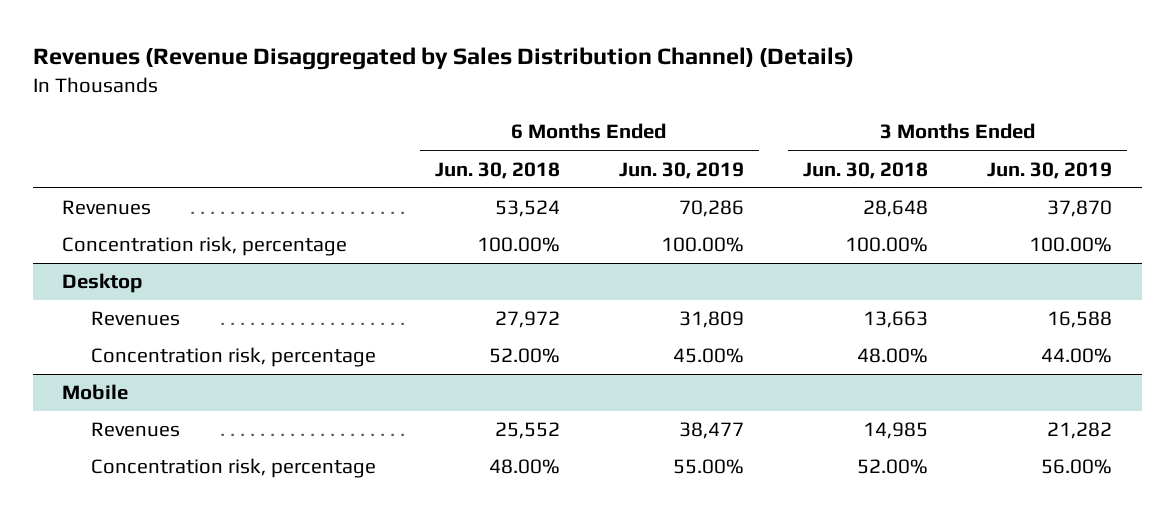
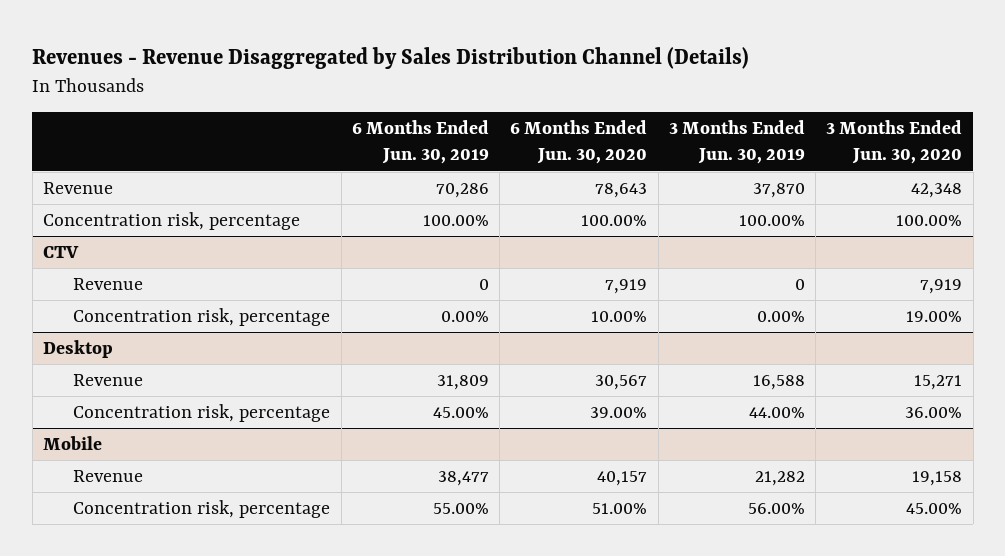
[32,47,854,71] Revenues (Revenue Disaggregated by Sales Distribution Channel) (Details) -> [32,46,750,69] Revenues - Revenue Disaggregated by Sales Distribution Channel (Details)
[434,161,560,179] Jun. 30, 2018 -> none
[803,161,929,179] Jun. 30, 2018 -> none
none -> [510,119,648,165] 6 Months Ended Jun. 30, 2020
none -> [826,119,963,165] 3 Months Ended Jun. 30, 2020
[62,200,152,216] Revenues -> [42,181,113,194] Revenue
none -> [42,245,79,258] CTV
none -> [73,277,144,290] Revenue
none -> [73,307,331,326] Concentration risk, percentage
[90,311,180,327] Revenues -> [73,373,144,386] Revenue
[90,422,180,438] Revenues -> [73,469,144,482] Revenue

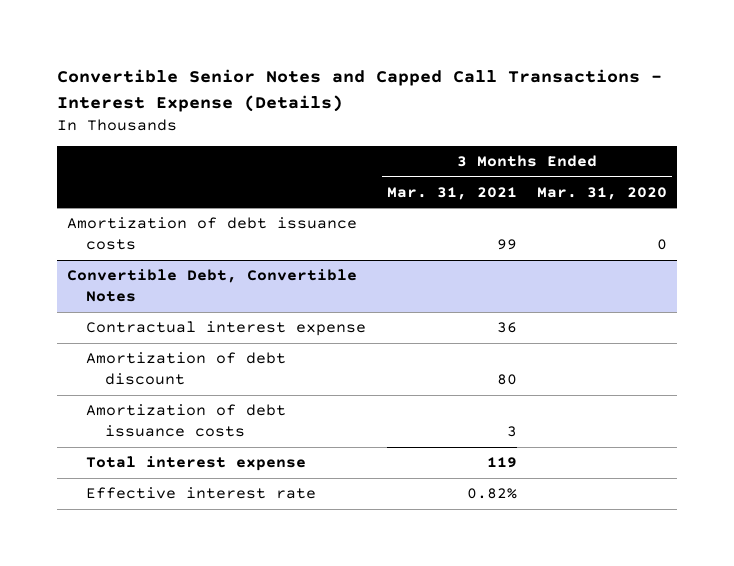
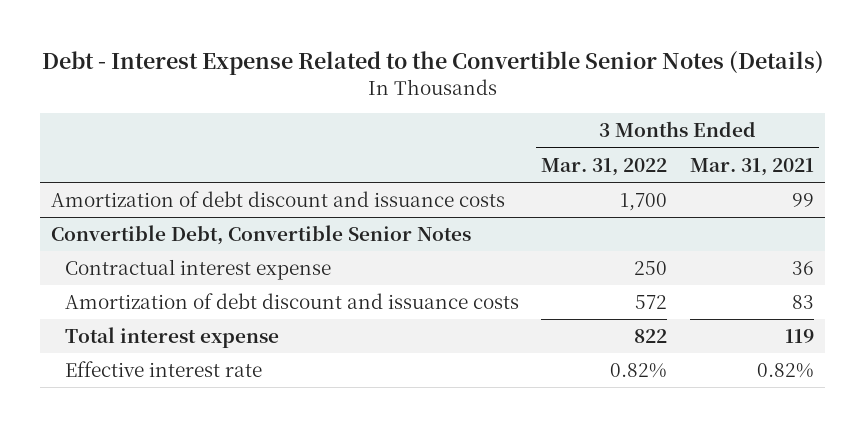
[56,69,662,112] Convertible Senior Notes and Capped Call Transactions - Interest Expense (Details) -> [41,51,824,76] Debt - Interest Expense Related to the Convertible Senior Notes (Details)
[537,186,668,200] Mar. 31, 2020 -> none
none -> [541,157,668,176] Mar. 31, 2022
[67,217,358,251] Amortization of debt issuance costs -> [51,191,506,208] Amortization of debt discount and issuance costs
[67,269,358,303] Convertible Debt, Convertible Notes -> [51,225,472,246] Convertible Debt, Convertible Senior Notes
[86,352,287,386] Amortization of debt discount -> none
[86,404,287,438] Amortization of debt issuance costs -> [65,293,520,310] Amortization of debt discount and issuance costs
[506,426,517,438] 3 -> [791,295,814,310] 83

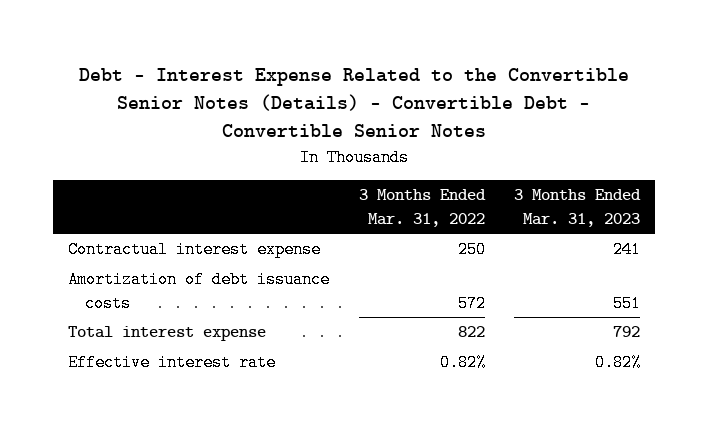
[41,51,824,76] Debt - Interest Expense Related to the Convertible Senior Notes (Details) -> [79,67,630,138] Debt - Interest Expense Related to the Convertible Senior Notes (Details) - Convertible Debt - Convertible Senior Notes
[689,157,814,176] Mar. 31, 2021 -> none
none -> [514,189,642,227] 3 Months Ended Mar. 31, 2023
[51,191,506,208] Amortization of debt discount and issuance costs -> none
[51,225,472,246] Convertible Debt, Convertible Senior Notes -> none
[65,293,520,310] Amortization of debt discount and issuance costs -> [67,271,330,313] Amortization of debt issuance costs

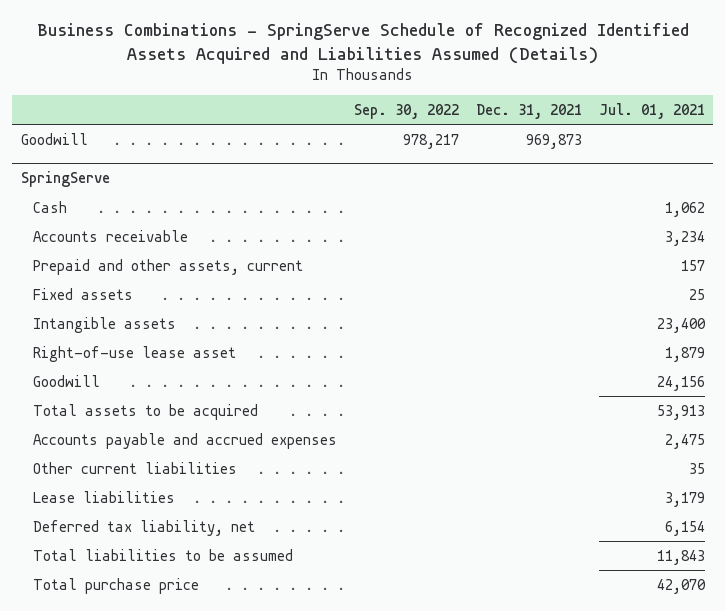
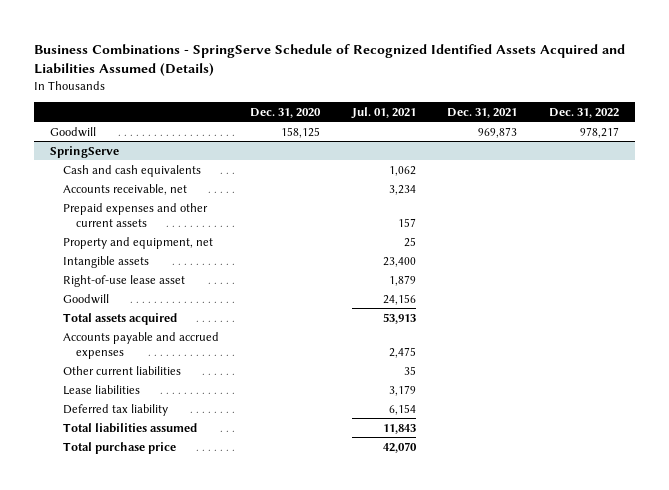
[353,104,459,120] Sep. 30, 2022 -> none
none -> [250,107,322,118] Dec. 31, 2020
none -> [548,107,619,118] Dec. 31, 2022
[32,200,67,213] Cash -> [62,164,201,177] Cash and cash equivalents
[32,229,188,242] Accounts receivable -> [62,183,187,195] Accounts receivable, net
[32,258,303,275] Prepaid and other assets, current -> [62,202,208,227] Prepaid expenses and other current assets
[32,287,133,300] Fixed assets -> [62,236,213,249] Property and equipment, net
[32,403,258,420] Total assets to be acquired -> [62,312,177,325] Total assets acquired
[32,519,255,536] Deferred tax liability, net -> [62,403,168,416] Deferred tax liability
[32,548,293,561] Total liabilities to be assumed -> [62,422,197,433] Total liabilities assumed

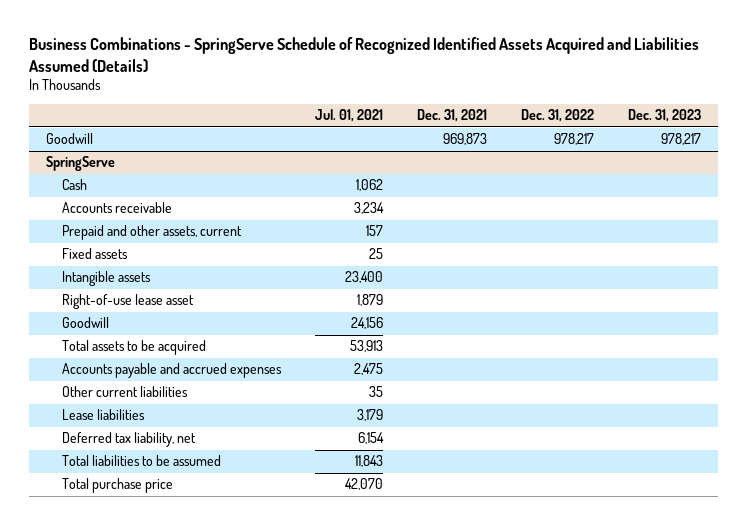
[250,107,322,118] Dec. 31, 2020 -> none
none -> [627,109,701,123] Dec. 31, 2023
[62,164,201,177] Cash and cash equivalents -> [61,179,87,191] Cash
[62,183,187,195] Accounts receivable, net -> [61,202,172,214] Accounts receivable
[62,202,208,227] Prepaid expenses and other current assets -> [61,225,242,241] Prepaid and other assets, current
[62,236,213,249] Property and equipment, net -> [61,248,128,260] Fixed assets
[62,312,177,325] Total assets acquired -> [61,340,206,356] Total assets to be acquired
[62,403,168,416] Deferred tax liability -> [61,432,196,448] Deferred tax liability, net
[62,422,197,433] Total liabilities assumed -> [61,455,221,467] Total liabilities to be assumed

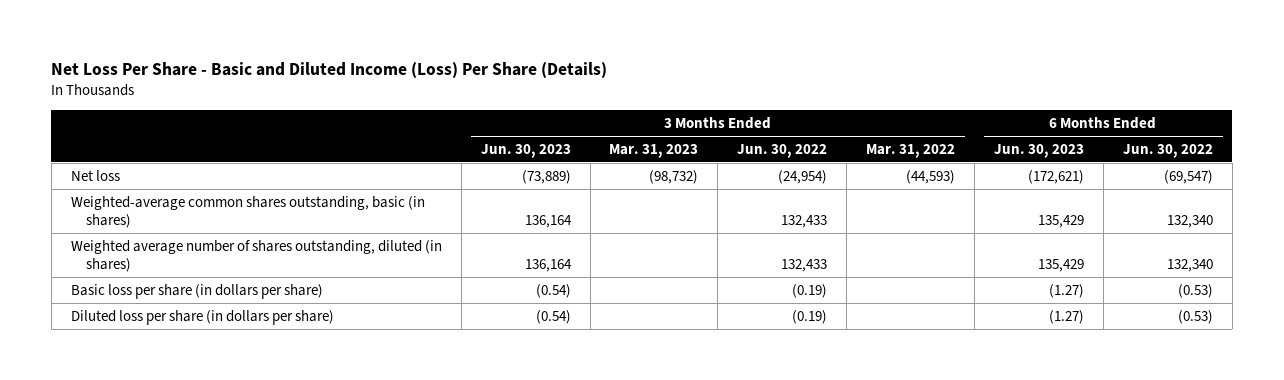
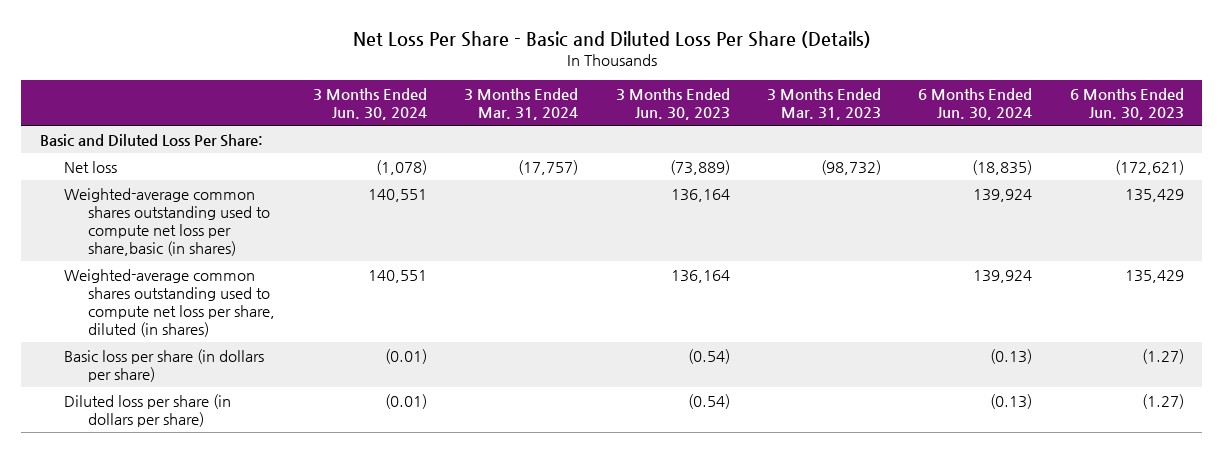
[51,61,608,78] Net Loss Per Share - Basic and Diluted Income (Loss) Per Share (Details) -> [352,30,871,48] Net Loss Per Share - Basic and Diluted Loss Per Share (Details)
[737,143,828,158] Jun. 30, 2022 -> none
[866,143,956,158] Mar. 31, 2022 -> none
[1122,143,1213,158] Jun. 30, 2022 -> none
none -> [312,88,427,121] 3 Months Ended Jun. 30, 2024
none -> [464,88,579,121] 3 Months Ended Mar. 31, 2024
none -> [918,88,1033,121] 6 Months Ended Jun. 30, 2024
none -> [40,133,264,147] Basic and Diluted Loss Per Share:
[70,195,425,228] Weighted-average common shares outstanding, basic (in shares) -> [64,187,271,256] Weighted-average common shares outstanding used to compute net loss per share,basic (in shares)
[70,239,442,272] Weighted average number of shares outstanding, diluted (in shares) -> [64,268,276,337] Weighted-average common shares outstanding used to compute net loss per share, diluted (in shares)

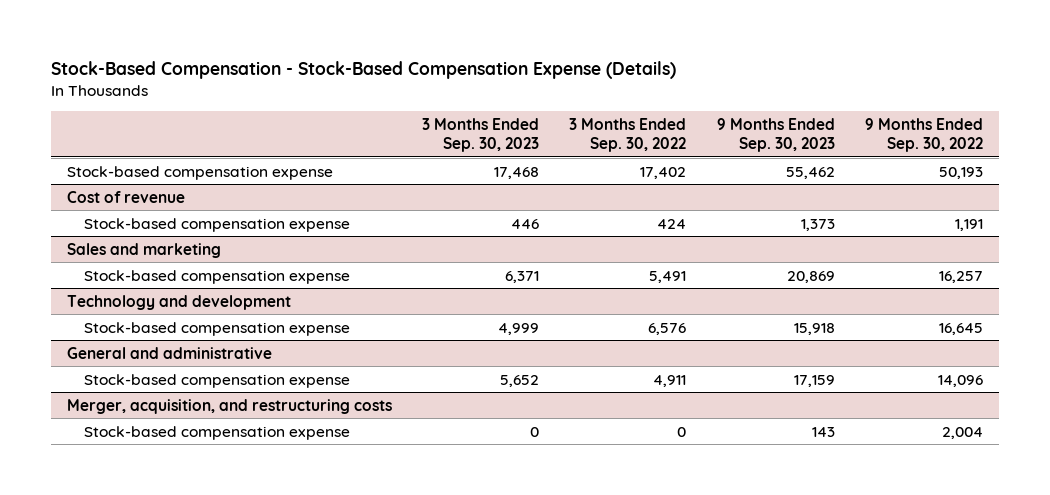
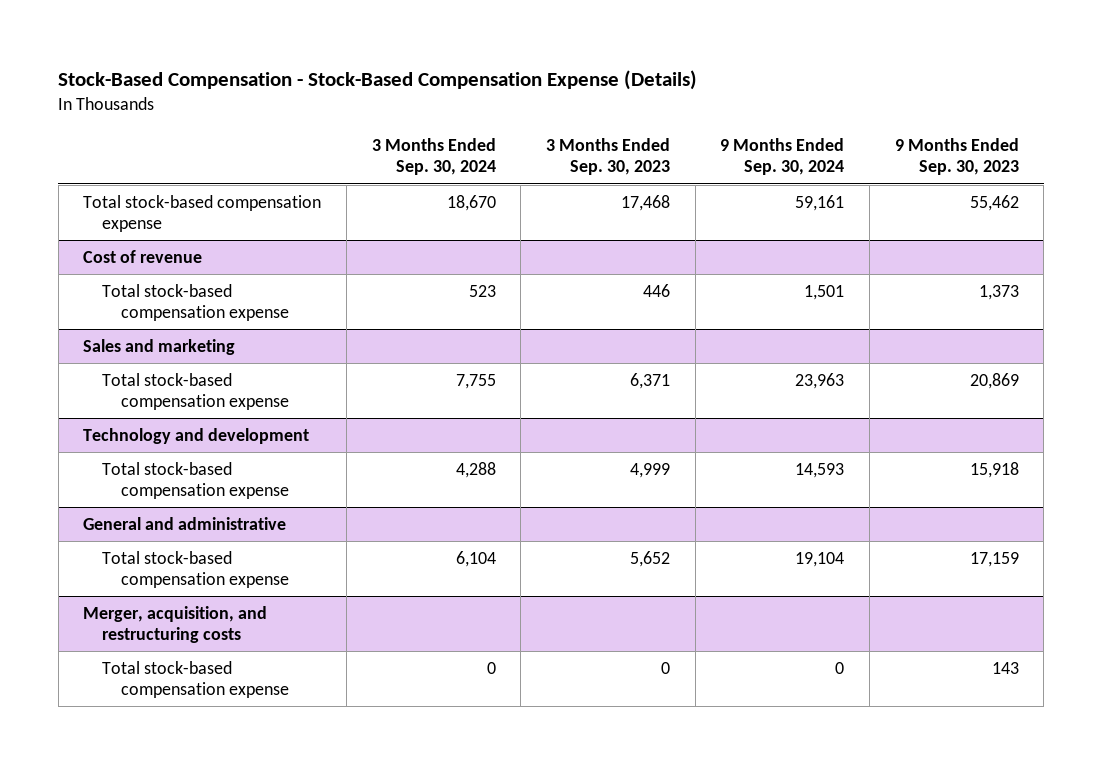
[569,117,687,153] 3 Months Ended Sep. 30, 2022 -> none
[865,117,984,153] 9 Months Ended Sep. 30, 2022 -> none
none -> [371,138,496,176] 3 Months Ended Sep. 30, 2024
none -> [720,138,845,176] 9 Months Ended Sep. 30, 2024
[66,165,333,180] Stock-based compensation expense -> [83,195,322,233] Total stock-based compensation expense
[84,217,351,232] Stock-based compensation expense -> [102,284,289,322] Total stock-based compensation expense
[84,269,351,284] Stock-based compensation expense -> [102,373,289,411] Total stock-based compensation expense
[84,321,351,336] Stock-based compensation expense -> [102,462,289,500] Total stock-based compensation expense
[84,373,351,388] Stock-based compensation expense -> [102,551,289,589] Total stock-based compensation expense
[84,425,351,440] Stock-based compensation expense -> [102,661,289,699] Total stock-based compensation expense

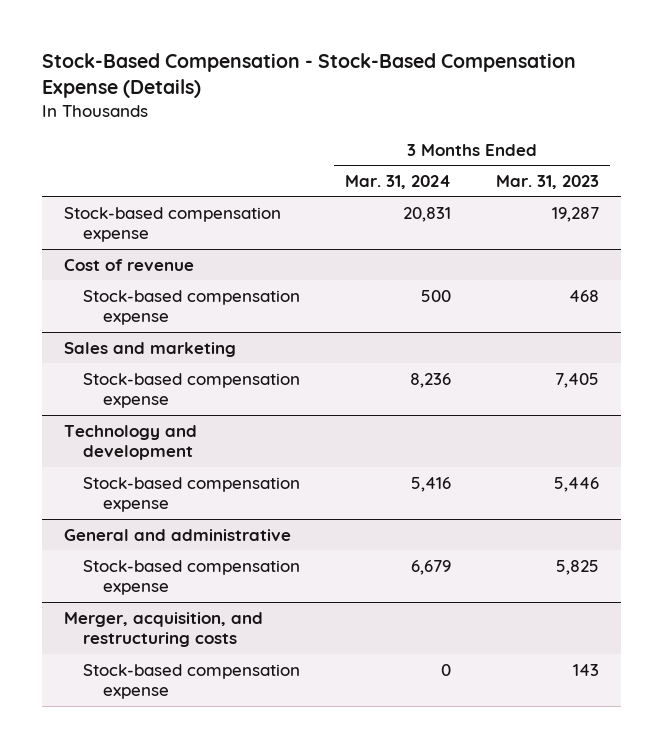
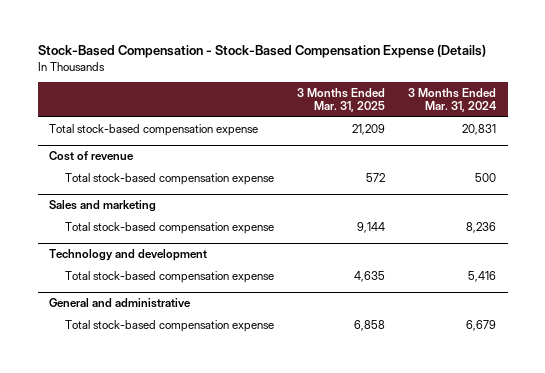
[495,174,599,189] Mar. 31, 2023 -> none
none -> [297,87,386,113] 3 Months Ended Mar. 31, 2025
[63,206,281,243] Stock-based compensation expense -> [49,123,259,136] Total stock-based compensation expense
[83,289,301,326] Stock-based compensation expense -> [64,172,274,185] Total stock-based compensation expense
[83,372,301,409] Stock-based compensation expense -> [64,221,274,234] Total stock-based compensation expense
[83,476,301,513] Stock-based compensation expense -> [64,270,274,283] Total stock-based compensation expense
[63,611,263,648] Merger, acquisition, and restructuring costs -> none
[83,663,301,700] Stock-based compensation expense -> none
[83,559,301,596] Stock-based compensation expense -> [64,319,274,332] Total stock-based compensation expense

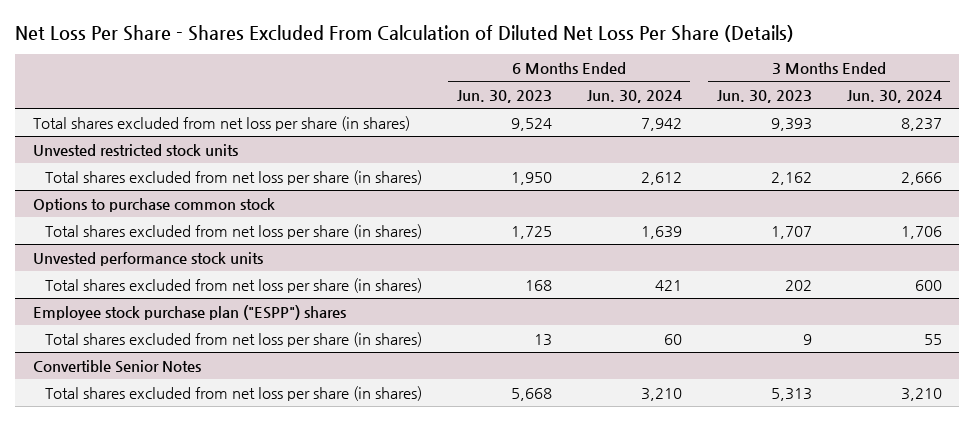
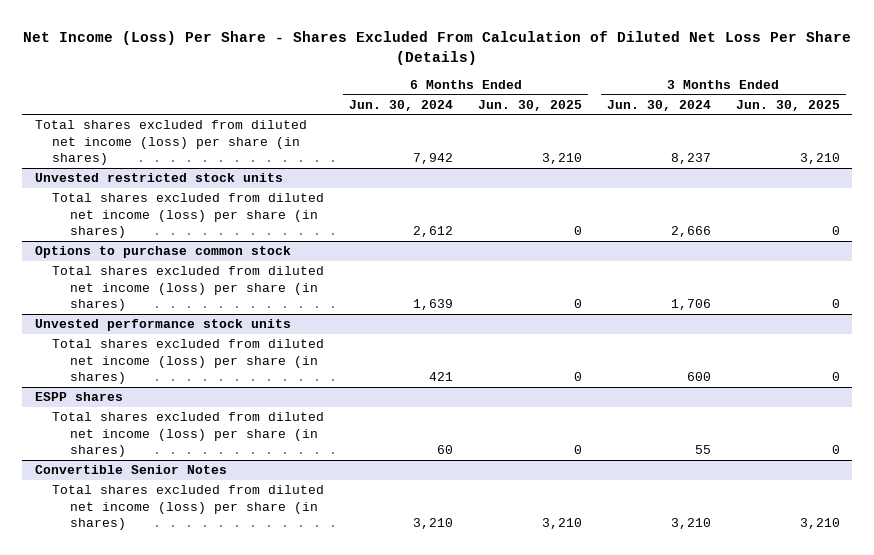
[15,24,795,42] Net Loss Per Share - Shares Excluded From Calculation of Diluted Net Loss Per Share (Details) -> [23,31,852,65] Net Income (Loss) Per Share - Shares Excluded From Calculation of Diluted Net Loss Per Share (Details)
[456,90,552,104] Jun. 30, 2023 -> none
[716,90,812,104] Jun. 30, 2023 -> none
none -> [478,99,583,111] Jun. 30, 2025
none -> [735,99,840,111] Jun. 30, 2025
[32,115,410,131] Total shares excluded from net loss per share (in shares) -> [34,120,307,166] Total shares excluded from diluted net income (loss) per share (in shares)
[44,169,422,185] Total shares excluded from net loss per share (in shares) -> [52,193,325,239] Total shares excluded from diluted net income (loss) per share (in shares)
[44,223,422,239] Total shares excluded from net loss per share (in shares) -> [52,266,325,312] Total shares excluded from diluted net income (loss) per share (in shares)
[44,277,422,293] Total shares excluded from net loss per share (in shares) -> [52,339,325,385] Total shares excluded from diluted net income (loss) per share (in shares)
[32,304,346,320] Employee stock purchase plan ("ESPP") shares -> [34,392,123,402] ESPP shares
[44,331,422,347] Total shares excluded from net loss per share (in shares) -> [52,412,325,458] Total shares excluded from diluted net income (loss) per share (in shares)
[44,385,422,401] Total shares excluded from net loss per share (in shares) -> [52,485,325,531] Total shares excluded from diluted net income (loss) per share (in shares)

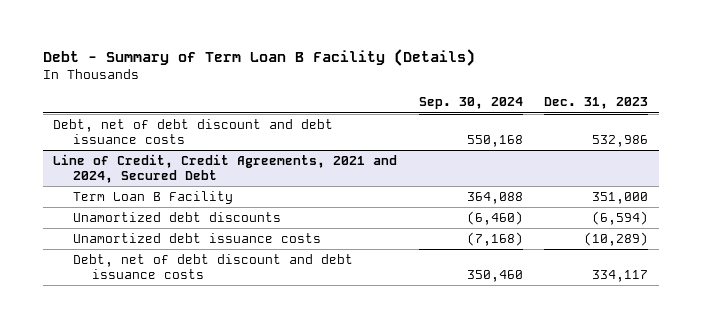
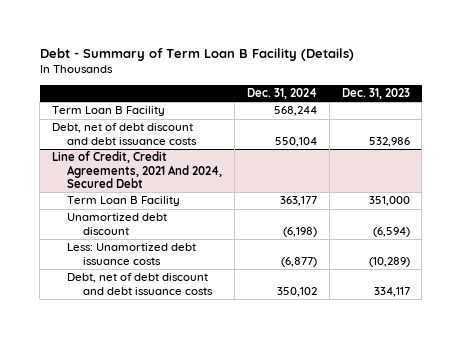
[418,97,523,110] Sep. 30, 2024 -> none
none -> [247,88,318,100] Dec. 31, 2024
none -> [51,106,165,117] Term Loan B Facility
[53,154,398,183] Line of Credit, Credit Agreements, 2021 and 2024, Secured Debt -> [51,151,223,188] Line of Credit, Credit Agreements, 2021 And 2024, Secured Debt
[72,212,281,223] Unamortized debt discounts -> [67,213,168,235] Unamortized debt discount
[72,233,321,244] Unamortized debt issuance costs -> [67,243,197,265] Less: Unamortized debt issuance costs

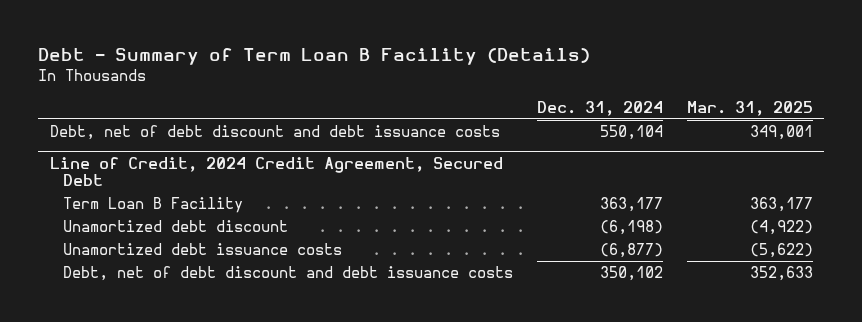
[341,88,410,100] Dec. 31, 2023 -> none
none -> [686,101,813,117] Mar. 31, 2025
[51,106,165,117] Term Loan B Facility -> none
[51,151,223,188] Line of Credit, Credit Agreements, 2021 And 2024, Secured Debt -> [49,156,503,186] Line of Credit, 2024 Credit Agreement, Secured Debt
[67,243,197,265] Less: Unamortized debt issuance costs -> [63,243,343,256] Unamortized debt issuance costs

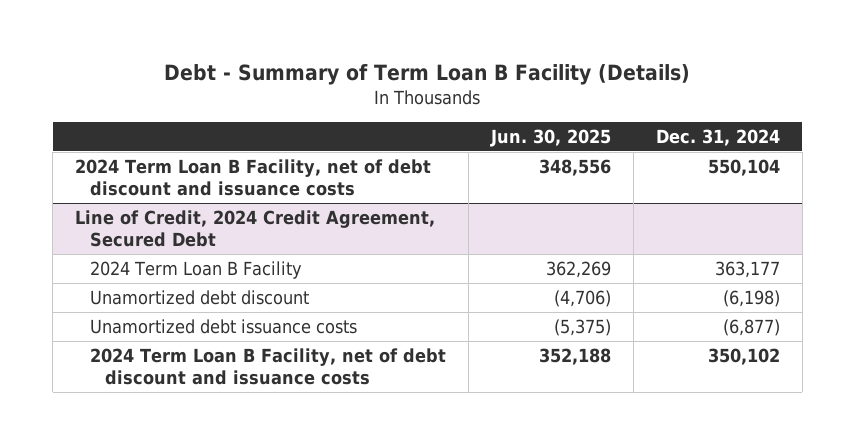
[686,101,813,117] Mar. 31, 2025 -> none
none -> [490,128,612,147] Jun. 30, 2025
[49,125,500,141] Debt, net of debt discount and debt issuance costs -> [75,158,432,197] 2024 Term Loan B Facility, net of debt discount and issuance costs
[63,197,244,214] Term Loan B Facility -> [90,260,303,279] 2024 Term Loan B Facility
[63,266,514,282] Debt, net of debt discount and debt issuance costs -> [90,347,447,386] 2024 Term Loan B Facility, net of debt discount and issuance costs

